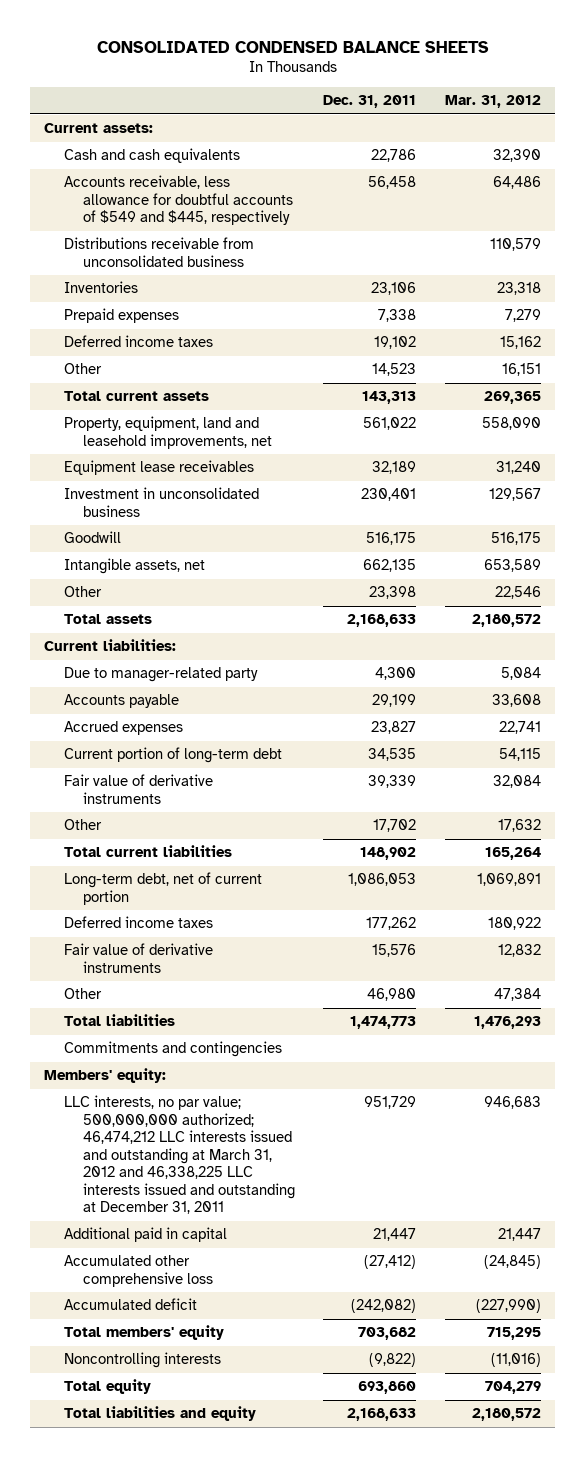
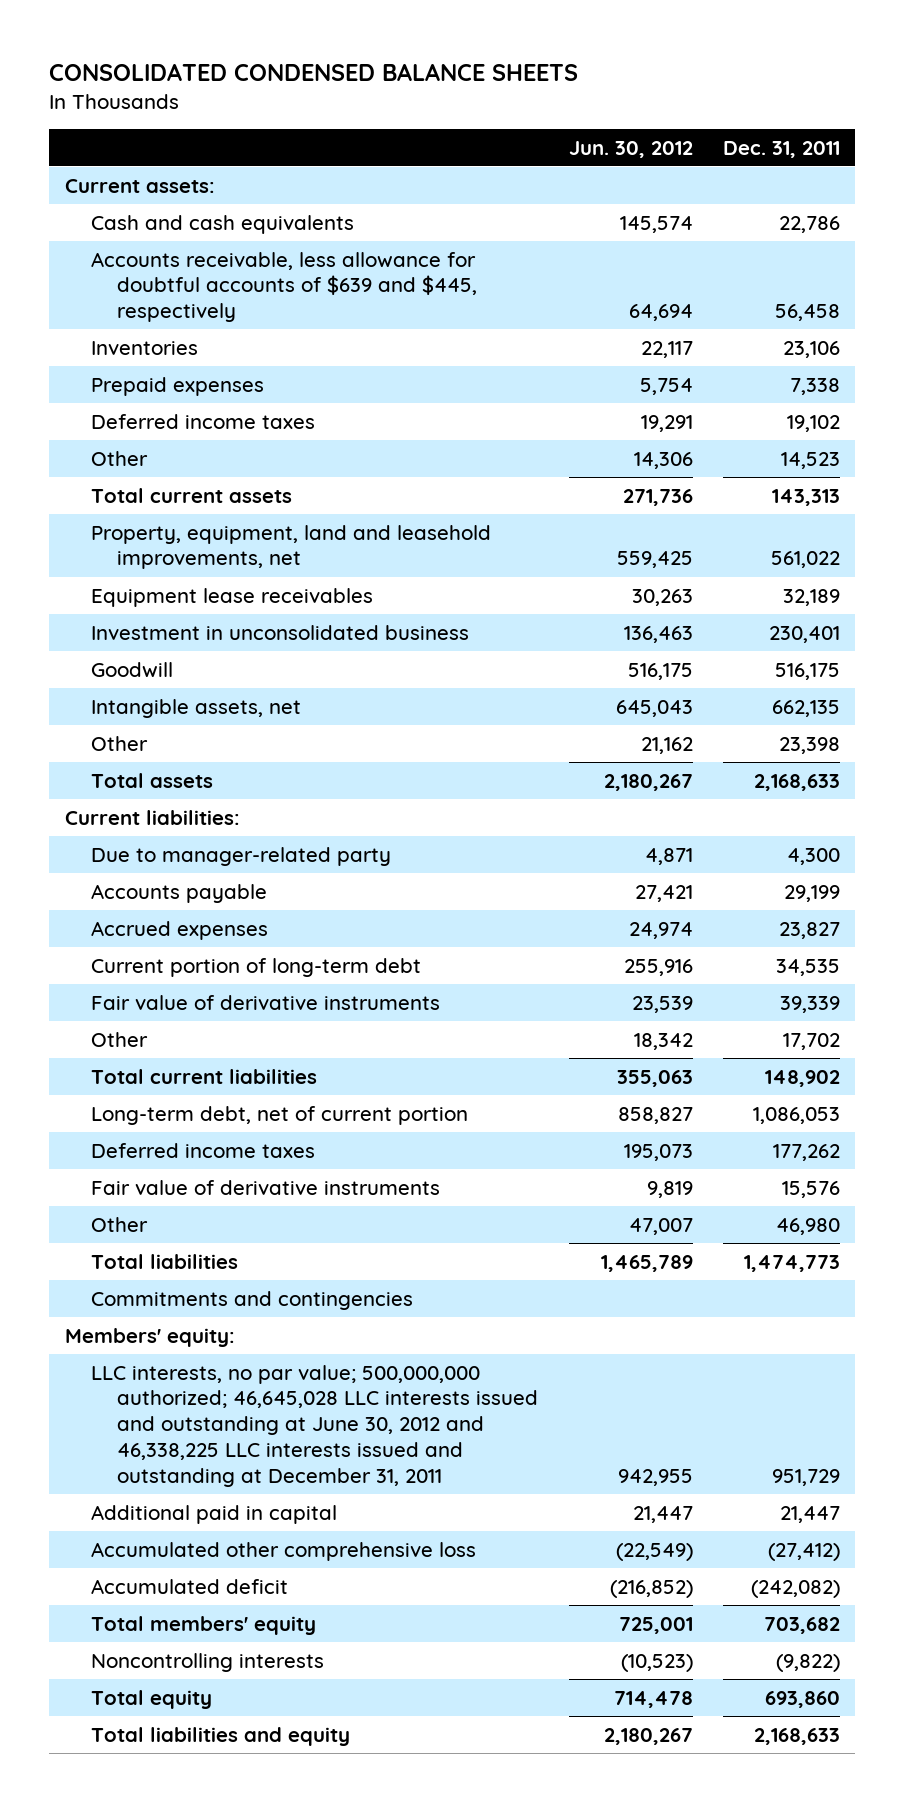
[444,95,541,109] Mar. 31, 2012 -> none
none -> [568,140,693,158] Jun. 30, 2012
[63,237,254,267] Distributions receivable from unconsolidated business -> none
[63,175,293,226] Accounts receivable, less allowance for doubtful accounts of $549 and $445, respectively -> [91,251,478,323] Accounts receivable, less allowance for doubtful accounts of $639 and $445, respectively
[63,1095,295,1215] LLC interests, no par value; 500,000,000 authorized; 46,474,212 LLC interests issued and outstanding at March 31, 2012 and 46,338,225 LLC interests issued and outstanding at December 31, 2011 -> [91,1364,539,1488] LLC interests, no par value; 500,000,000 authorized; 46,645,028 LLC interests issued and outstanding at June 30, 2012 and 46,338,225 LLC interests issued and outstanding at December 31, 2011

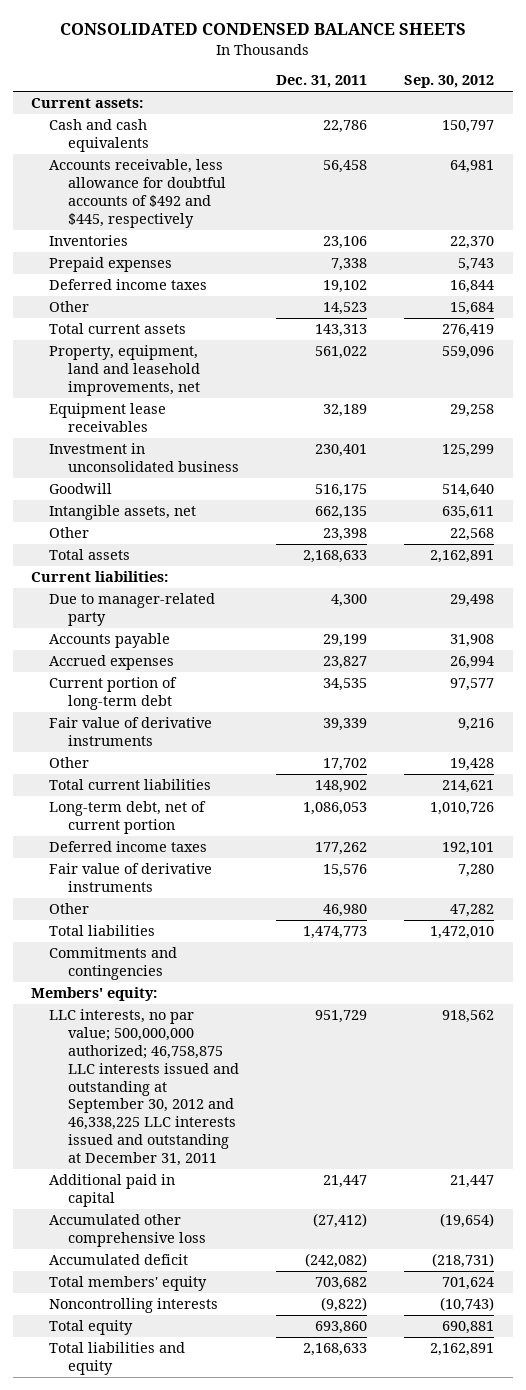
[568,140,693,158] Jun. 30, 2012 -> none
none -> [404,75,495,89] Sep. 30, 2012
[91,251,478,323] Accounts receivable, less allowance for doubtful accounts of $639 and $445, respectively -> [49,159,226,228] Accounts receivable, less allowance for doubtful accounts of $492 and $445, respectively
[91,1364,539,1488] LLC interests, no par value; 500,000,000 authorized; 46,645,028 LLC interests issued and outstanding at June 30, 2012 and 46,338,225 LLC interests issued and outstanding at December 31, 2011 -> [49,1009,239,1167] LLC interests, no par value; 500,000,000 authorized; 46,758,875 LLC interests issued and outstanding at September 30, 2012 and 46,338,225 LLC interests issued and outstanding at December 31, 2011

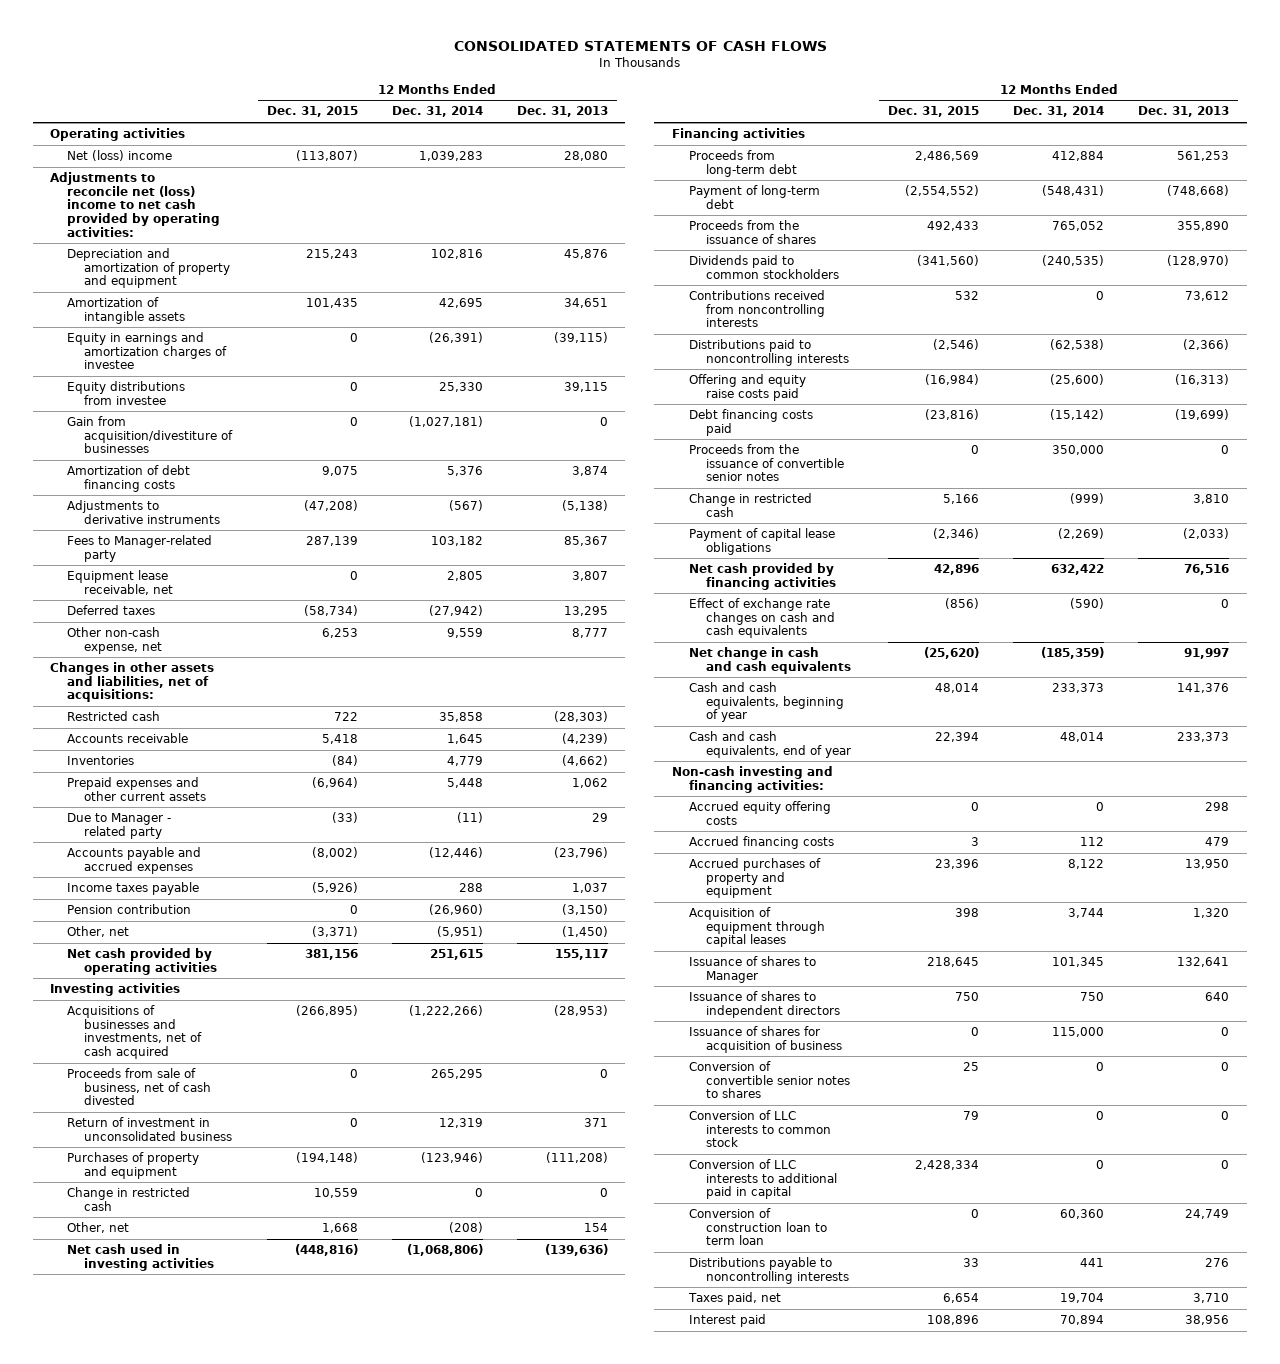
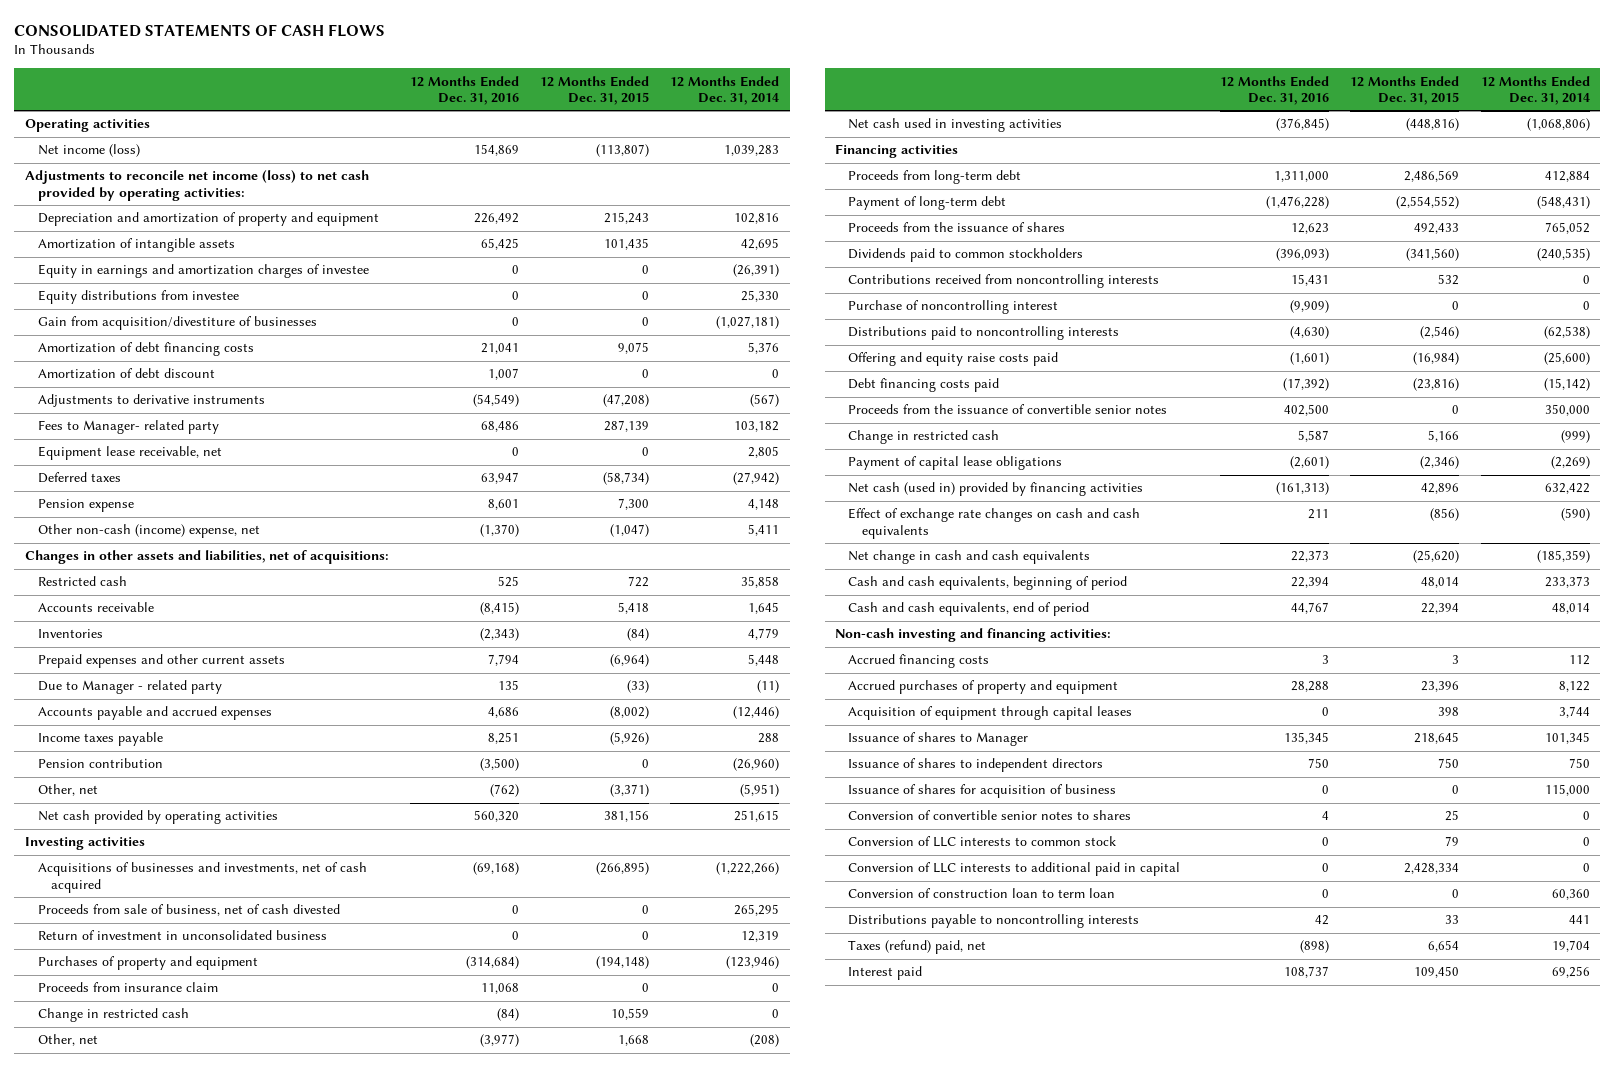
[517,106,609,118] Dec. 31, 2013 -> none
none -> [409,75,519,106] 12 Months Ended Dec. 31, 2016
[67,150,173,162] Net (loss) income -> [37,144,140,158] Net income (loss)
[50,172,221,237] Adjustments to reconcile net (loss) income to net cash provided by operating activities: -> [24,170,369,201] Adjustments to reconcile net income (loss) to net cash provided by operating activities:
none -> [37,368,215,380] Amortization of debt discount
[67,535,213,562] Fees to Manager-related party -> [37,420,219,435] Fees to Manager- related party
none -> [37,499,134,513] Pension expense
[67,627,163,654] Other non-cash expense, net -> [37,524,260,539] Other non-cash (income) expense, net
[321,628,358,639] 6,253 -> [609,524,649,538] (1,047)
[446,628,483,639] 9,559 -> [748,524,780,537] 5,411
none -> [37,982,218,993] Proceeds from insurance claim
none -> [848,300,1059,315] Purchase of noncontrolling interest
[688,563,836,590] Net cash provided by financing activities -> [848,482,1144,497] Net cash (used in) provided by financing activities
[688,682,844,723] Cash and cash equivalents, beginning of year -> [848,576,1128,591] Cash and cash equivalents, beginning of period
[688,731,851,758] Cash and cash equivalents, end of year -> [848,602,1090,617] Cash and cash equivalents, end of period
[688,801,831,825] Accrued equity offering costs -> none
[687,1292,781,1306] Taxes paid, net -> [848,940,987,955] Taxes (refund) paid, net
[926,1315,979,1326] 108,896 -> [1414,966,1460,979] 109,450
[1060,1315,1105,1326] 70,894 -> [1551,966,1590,979] 69,256

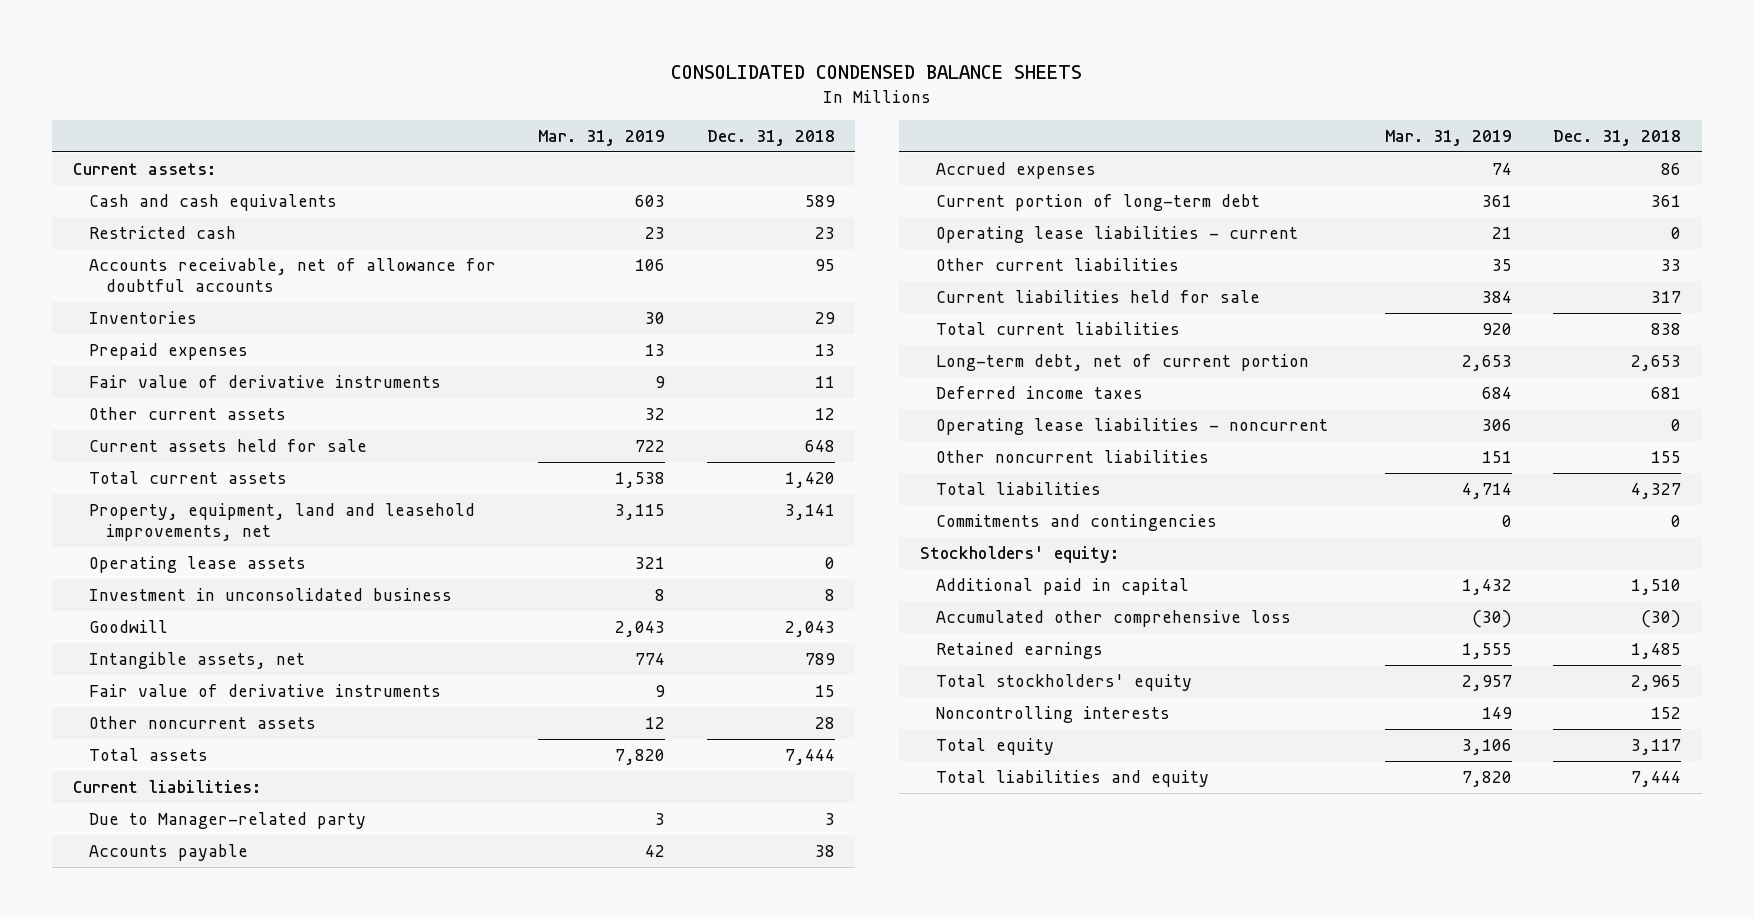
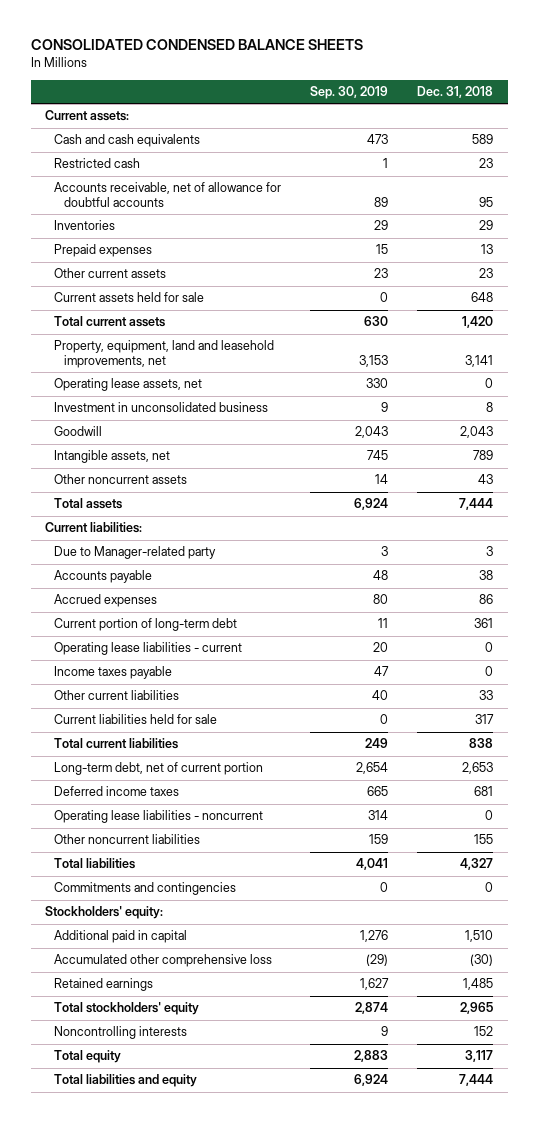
[537,129,665,146] Mar. 31, 2019 -> none
none -> [310,86,389,100] Sep. 30, 2019
[89,374,442,388] Fair value of derivative instruments -> none
[814,407,835,420] 12 -> [479,268,494,279] 23
[89,555,307,573] Operating lease assets -> [54,378,203,392] Operating lease assets, net
[89,683,442,697] Fair value of derivative instruments -> none
[814,716,835,729] 28 -> [478,474,494,485] 43
none -> [54,666,173,680] Income taxes payable

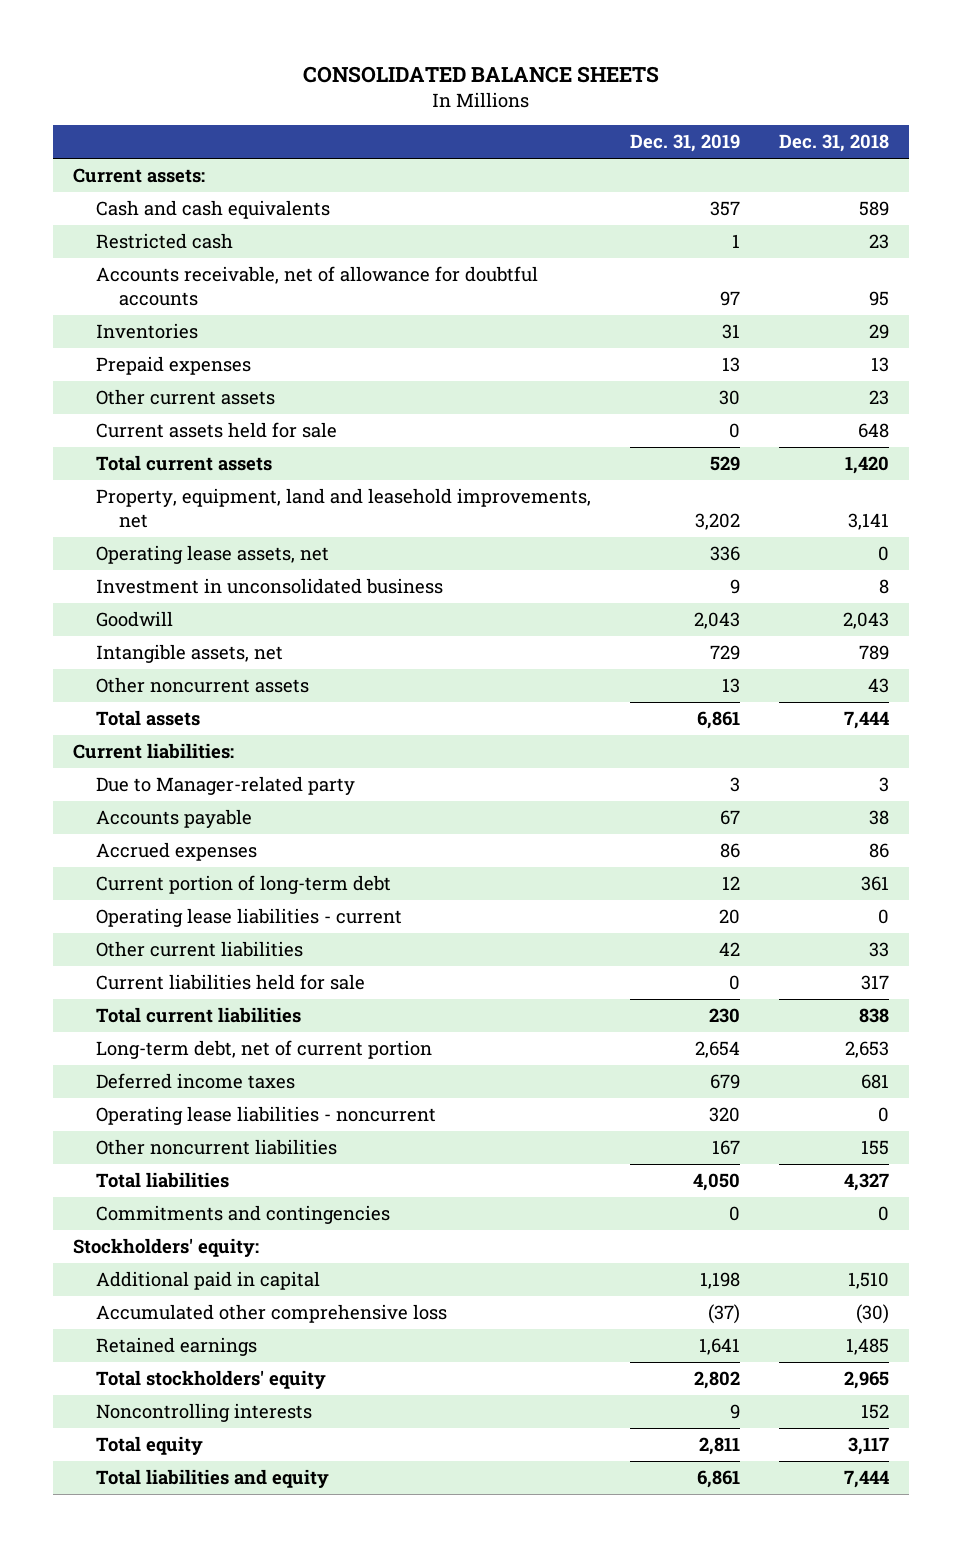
[30,39,363,51] CONSOLIDATED CONDENSED BALANCE SHEETS -> [302,65,659,83] CONSOLIDATED BALANCE SHEETS
[310,86,389,100] Sep. 30, 2019 -> none
none -> [630,134,741,153] Dec. 31, 2019
[54,666,173,680] Income taxes payable -> none

